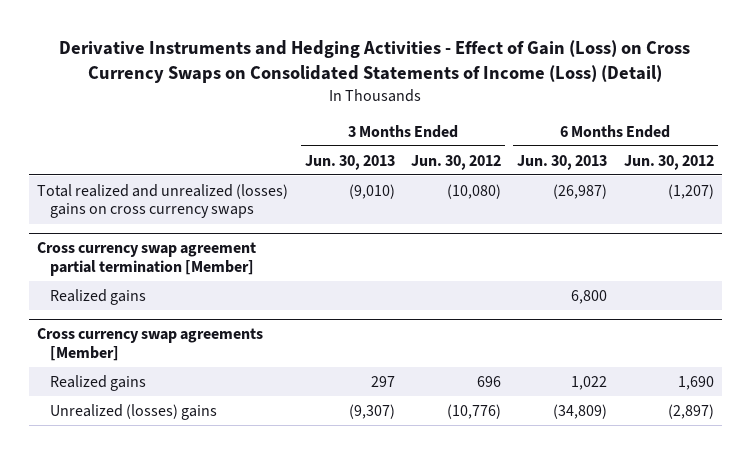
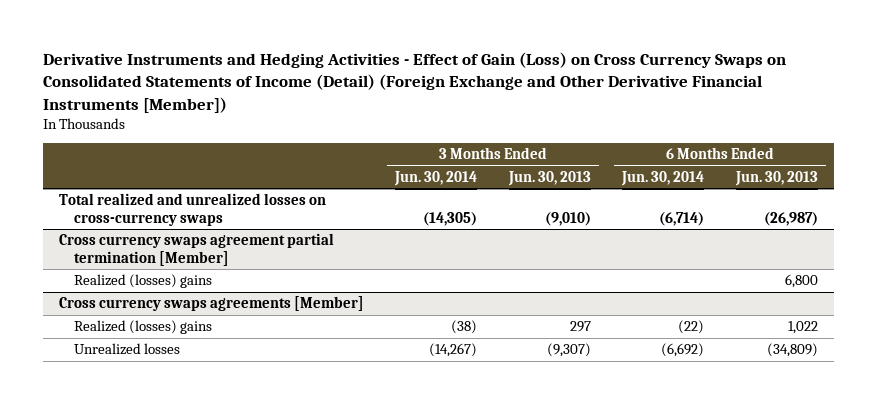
[59,40,691,84] Derivative Instruments and Hedging Activities - Effect of Gain (Loss) on Cross Currency Swaps on Consolidated Statements of Income (Loss) (Detail) -> [42,52,786,113] Derivative Instruments and Hedging Activities - Effect of Gain (Loss) on Cross Currency Swaps on Consolidated Statements of Income (Detail) (Foreign Exchange and Other Derivative Financial Instruments [Member])
[410,154,501,170] Jun. 30, 2012 -> none
[623,154,714,170] Jun. 30, 2012 -> none
none -> [394,170,478,186] Jun. 30, 2014
none -> [621,170,705,186] Jun. 30, 2014
[37,183,289,219] Total realized and unrealized (losses) gains on cross currency swaps -> [58,193,326,226] Total realized and unrealized losses on cross-currency swaps
[37,242,257,276] Cross currency swap agreement partial termination [Member] -> [58,233,334,266] Cross currency swaps agreement partial termination [Member]
[50,288,147,305] Realized gains -> [74,274,213,289] Realized (losses) gains
[37,328,264,361] Cross currency swap agreements [Member] -> [58,296,364,312] Cross currency swaps agreements [Member]
[50,374,147,391] Realized gains -> [74,320,213,335] Realized (losses) gains
[50,403,218,420] Unrealized (losses) gains -> [74,343,181,356] Unrealized losses

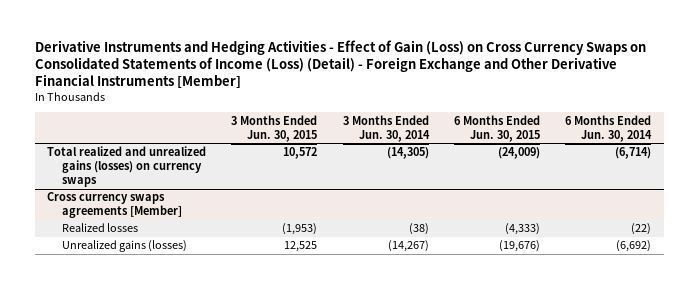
[42,52,786,113] Derivative Instruments and Hedging Activities - Effect of Gain (Loss) on Cross Currency Swaps on Consolidated Statements of Income (Detail) (Foreign Exchange and Other Derivative Financial Instruments [Member]) -> [34,39,646,90] Derivative Instruments and Hedging Activities - Effect of Gain (Loss) on Cross Currency Swaps on Consolidated Statements of Income (Loss) (Detail) - Foreign Exchange and Other Derivative Financial Instruments [Member]
[507,170,591,186] Jun. 30, 2013 -> none
[734,170,818,186] Jun. 30, 2013 -> none
none -> [231,114,318,142] 3 Months Ended Jun. 30, 2015
none -> [453,114,540,142] 6 Months Ended Jun. 30, 2015
[58,233,334,266] Cross currency swaps agreement partial termination [Member] -> none
[74,274,213,289] Realized (losses) gains -> none
[58,193,326,226] Total realized and unrealized losses on cross-currency swaps -> [47,146,207,188] Total realized and unrealized gains (losses) on currency swaps
[74,320,213,335] Realized (losses) gains -> [61,223,138,233] Realized losses
[74,343,181,356] Unrealized losses -> [61,240,187,253] Unrealized gains (losses)

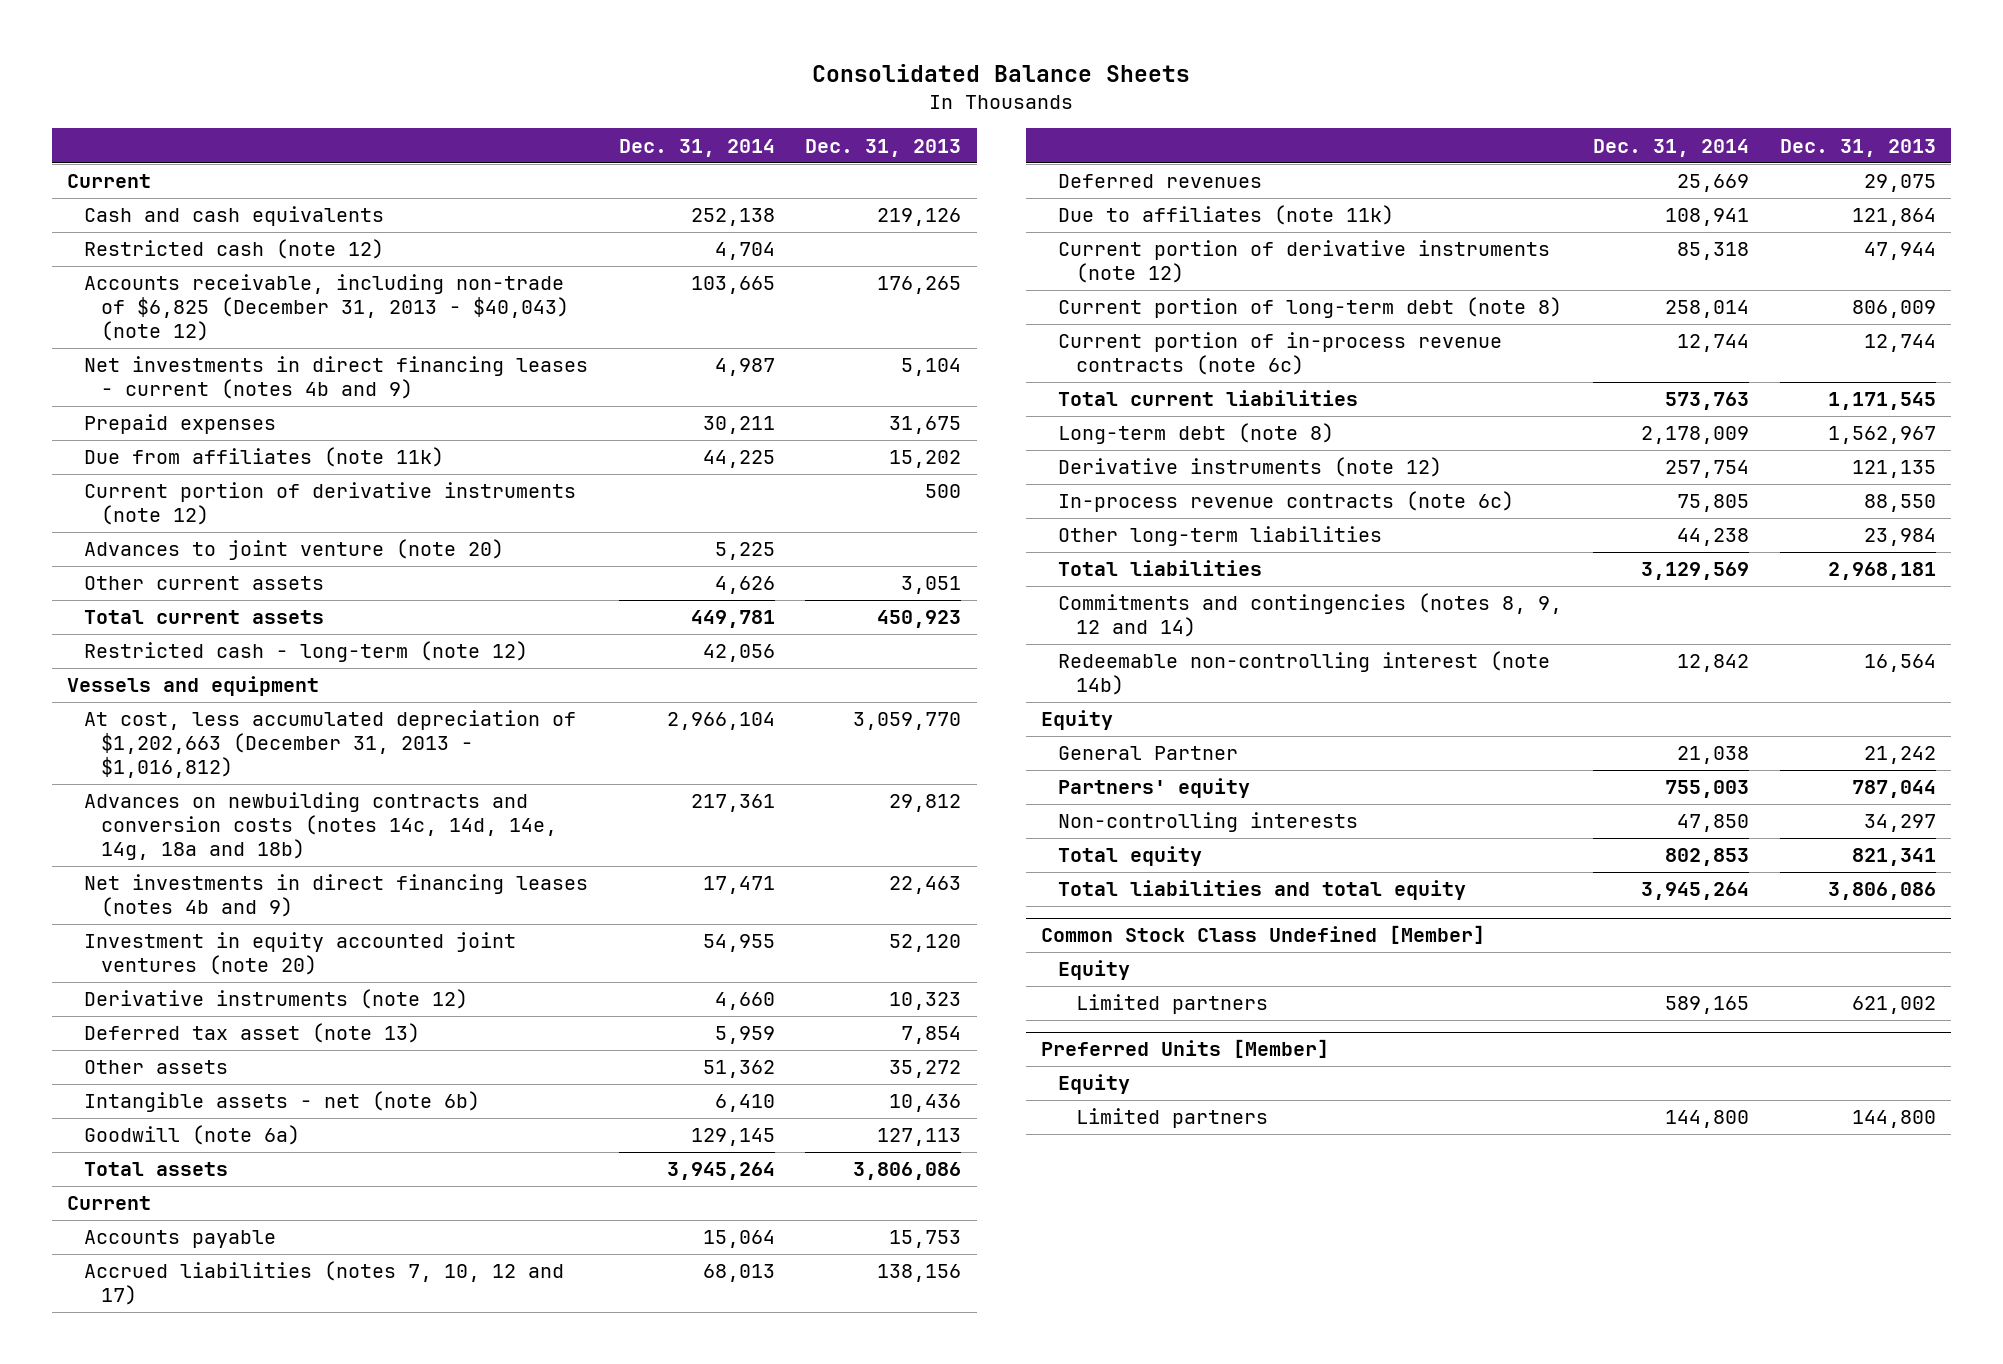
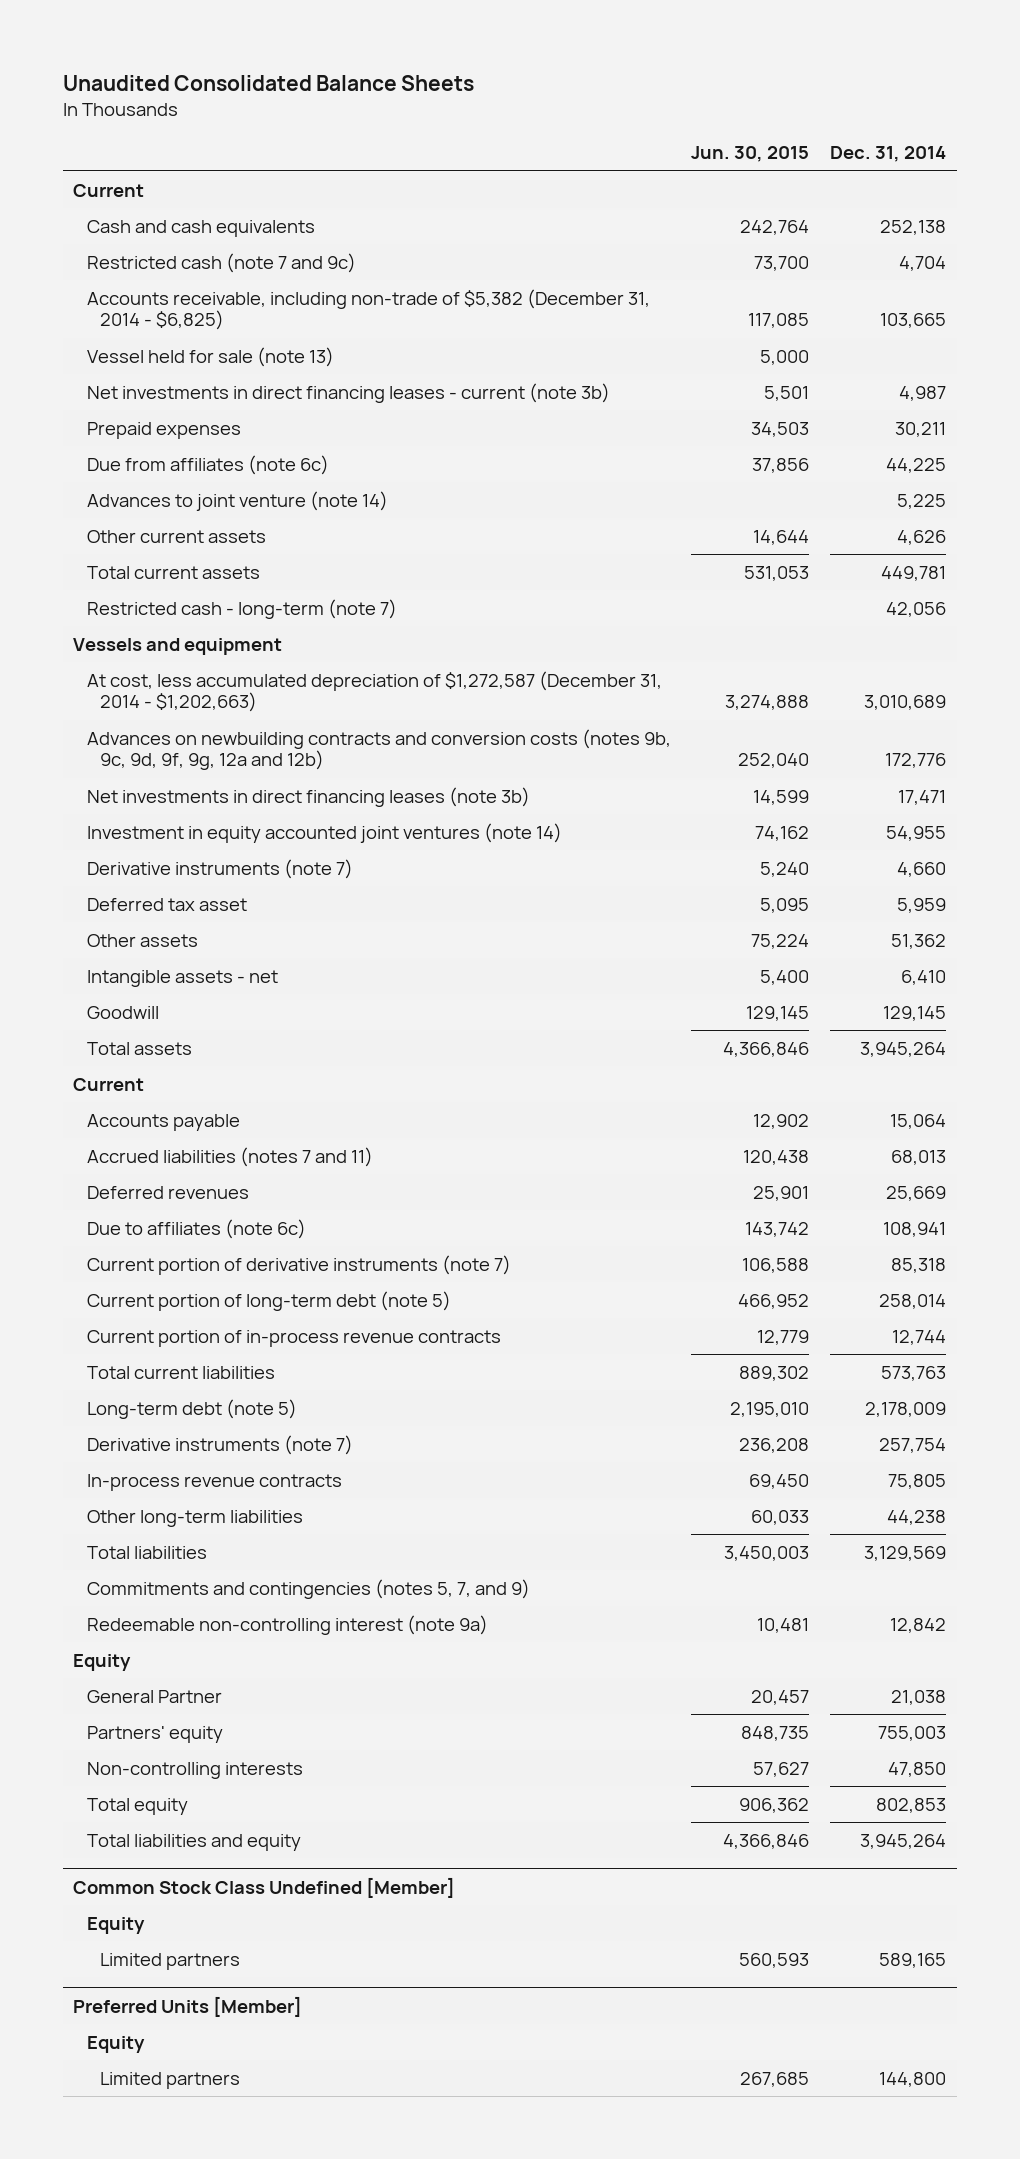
[812,64,1191,83] Consolidated Balance Sheets -> [62,75,474,92] Unaudited Consolidated Balance Sheets
[805,138,962,157] Dec. 31, 2013 -> none
none -> [691,146,810,163] Jun. 30, 2015
[83,239,384,260] Restricted cash (note 12) -> [86,252,356,273] Restricted cash (note 7 and 9c)
[83,274,570,342] Accounts receivable, including non-trade of $6,825 (December 31, 2013 - $40,043) (note 12) -> [86,288,650,331] Accounts receivable, including non-trade of $5,382 (December 31, 2014 - $6,825)
none -> [86,346,334,367] Vessel held for sale (note 13)
[83,356,588,400] Net investments in direct financing leases - current (notes 4b and 9) -> [86,382,610,403] Net investments in direct financing leases - current (note 3b)
[83,482,576,526] Current portion of derivative instruments (note 12) -> none
[83,447,444,468] Due from affiliates (note 11k) -> [86,454,329,475] Due from affiliates (note 6c)
[83,539,504,561] Advances to joint venture (note 20) -> [86,490,388,511] Advances to joint venture (note 14)
[83,641,528,663] Restricted cash - long-term (note 12) -> [86,598,397,619] Restricted cash - long-term (note 7)
[83,710,576,779] At cost, less accumulated depreciation of $1,202,663 (December 31, 2013 - $1,016,812) -> [86,670,662,713] At cost, less accumulated depreciation of $1,272,587 (December 31, 2014 - $1,202,663)
[666,712,775,731] 2,966,104 -> [864,695,947,711] 3,010,689
[83,792,558,861] Advances on newbuilding contracts and conversion costs (notes 14c, 14d, 14e, 14g, 18a and 18b) -> [86,728,671,771] Advances on newbuilding contracts and conversion costs (notes 9b, 9c, 9d, 9f, 9g, 12a and 12b)
[690,794,775,813] 217,361 -> [885,753,947,769] 172,776
[83,874,588,918] Net investments in direct financing leases (notes 4b and 9) -> [86,786,530,807] Net investments in direct financing leases (note 3b)
[83,932,516,976] Investment in equity accounted joint ventures (note 20) -> [86,822,562,843] Investment in equity accounted joint ventures (note 14)
[83,989,468,1010] Derivative instruments (note 12) -> [86,858,353,879] Derivative instruments (note 7)
[83,1023,420,1044] Deferred tax asset (note 13) -> [86,897,247,911] Deferred tax asset
[83,1091,480,1113] Intangible assets - net (note 6b) -> [86,969,278,987] Intangible assets - net
[83,1125,300,1146] Goodwill (note 6a) -> [86,1005,159,1019] Goodwill
[83,1261,564,1306] Accrued liabilities (notes 7, 10, 12 and 17) -> [86,1146,373,1167] Accrued liabilities (notes 7 and 11)
[1058,205,1395,226] Due to affiliates (note 11k) -> [86,1218,306,1239] Due to affiliates (note 6c)
[1058,240,1551,284] Current portion of derivative instruments (note 12) -> [86,1254,511,1275] Current portion of derivative instruments (note 7)
[1058,297,1563,319] Current portion of long-term debt (note 8) -> [86,1290,451,1311] Current portion of long-term debt (note 5)
[1058,332,1503,376] Current portion of in-process revenue contracts (note 6c) -> [86,1329,501,1347] Current portion of in-process revenue contracts
[1058,423,1335,445] Long-term debt (note 8) -> [86,1398,297,1419] Long-term debt (note 5)
[1058,457,1443,478] Derivative instruments (note 12) -> [86,1434,353,1455] Derivative instruments (note 7)
[1058,491,1515,513] In-process revenue contracts (note 6c) -> [86,1473,342,1491] In-process revenue contracts
[1058,593,1563,638] Commitments and contingencies (notes 8, 9, 12 and 14) -> [86,1578,530,1599] Commitments and contingencies (notes 5, 7, and 9)
[1058,651,1551,696] Redeemable non-controlling interest (note 14b) -> [86,1614,488,1635] Redeemable non-controlling interest (note 9a)
[1058,880,1467,901] Total liabilities and total equity -> [86,1833,301,1851] Total liabilities and equity

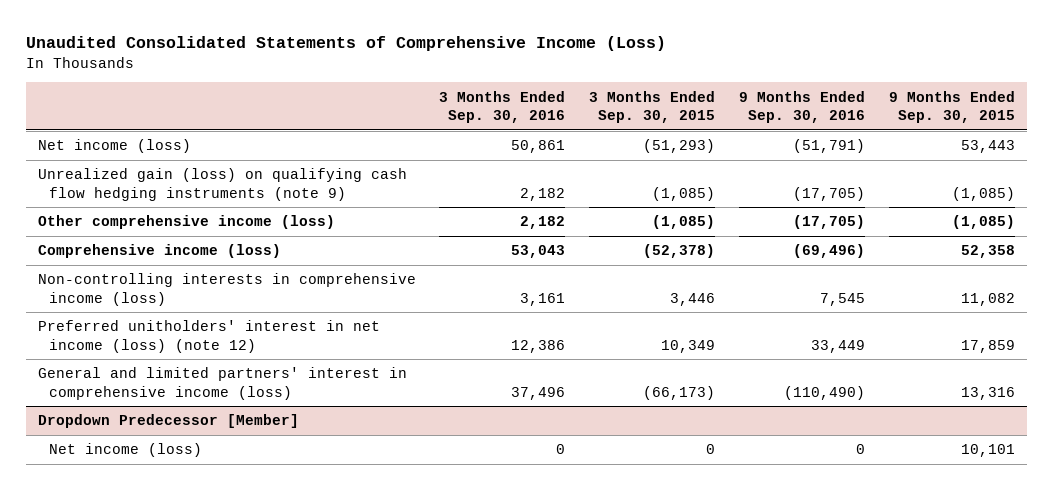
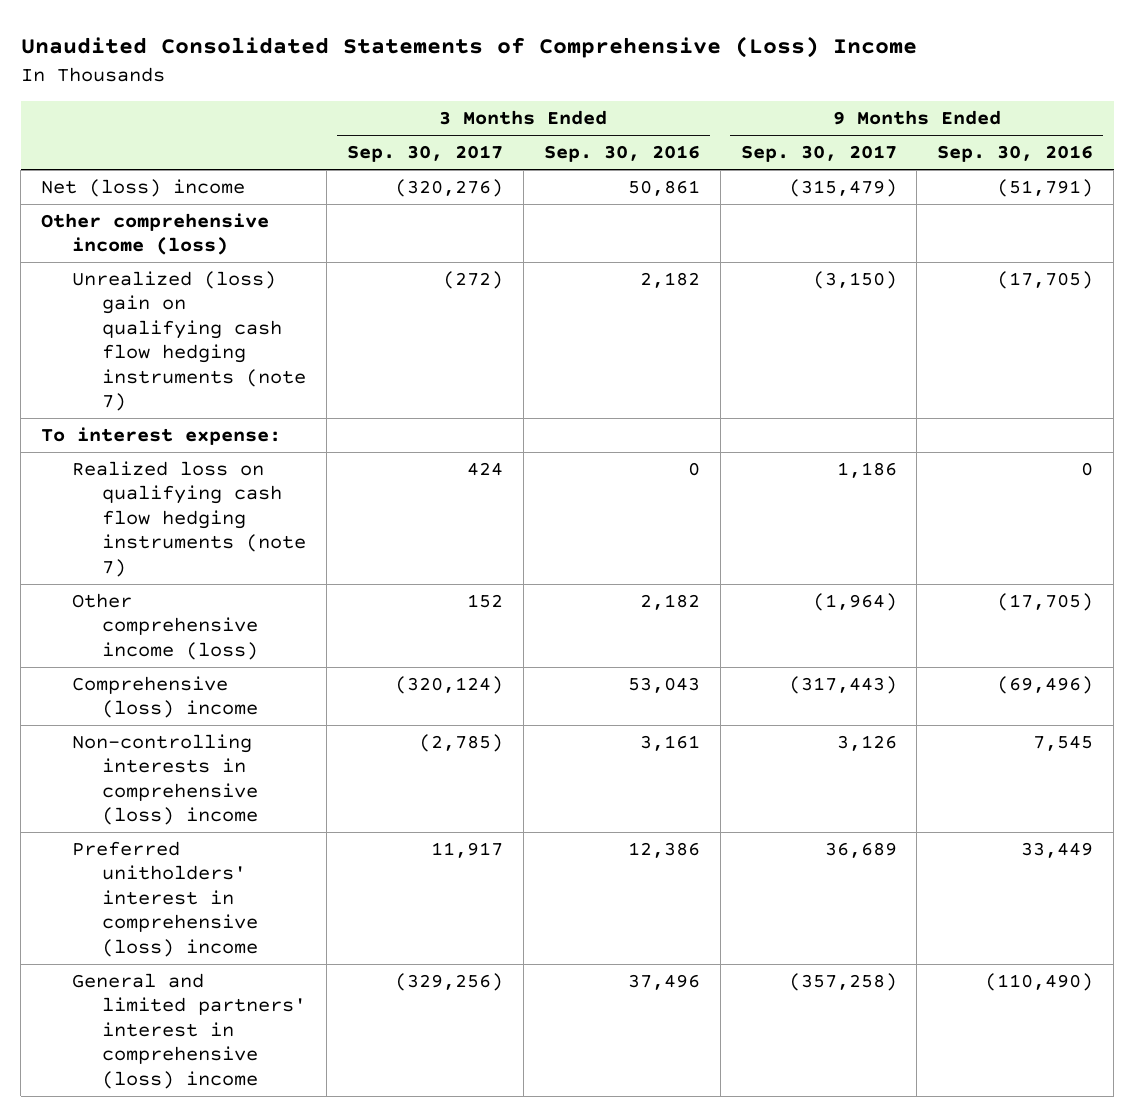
[25,36,666,52] Unaudited Consolidated Statements of Comprehensive Income (Loss) -> [20,35,917,58] Unaudited Consolidated Statements of Comprehensive (Loss) Income
[589,90,716,123] 3 Months Ended Sep. 30, 2015 -> none
[888,90,1015,123] 9 Months Ended Sep. 30, 2015 -> none
none -> [347,145,504,163] Sep. 30, 2017
none -> [740,145,897,163] Sep. 30, 2017
[37,139,191,154] Net income (loss) -> [41,179,246,198] Net (loss) income
none -> [41,213,270,256] Other comprehensive income (loss)
[37,168,407,201] Unrealized gain (loss) on qualifying cash flow hedging instruments (note 9) -> [71,271,307,412] Unrealized (loss) gain on qualifying cash flow hedging instruments (note 7)
none -> [41,427,282,446] To interest expense:
none -> [71,461,307,577] Realized loss on qualifying cash flow hedging instruments (note 7)
[37,414,299,429] Dropdown Predecessor [Member] -> none
[48,443,202,458] Net income (loss) -> none
[37,244,281,259] Comprehensive income (loss) -> [71,676,259,719] Comprehensive (loss) income
[37,273,416,306] Non-controlling interests in comprehensive income (loss) -> [71,734,259,826] Non-controlling interests in comprehensive (loss) income
[37,320,380,353] Preferred unitholders' interest in net income (loss) (note 12) -> [71,841,259,957] Preferred unitholders' interest in comprehensive (loss) income
[37,367,407,400] General and limited partners' interest in comprehensive income (loss) -> [71,973,307,1089] General and limited partners' interest in comprehensive (loss) income

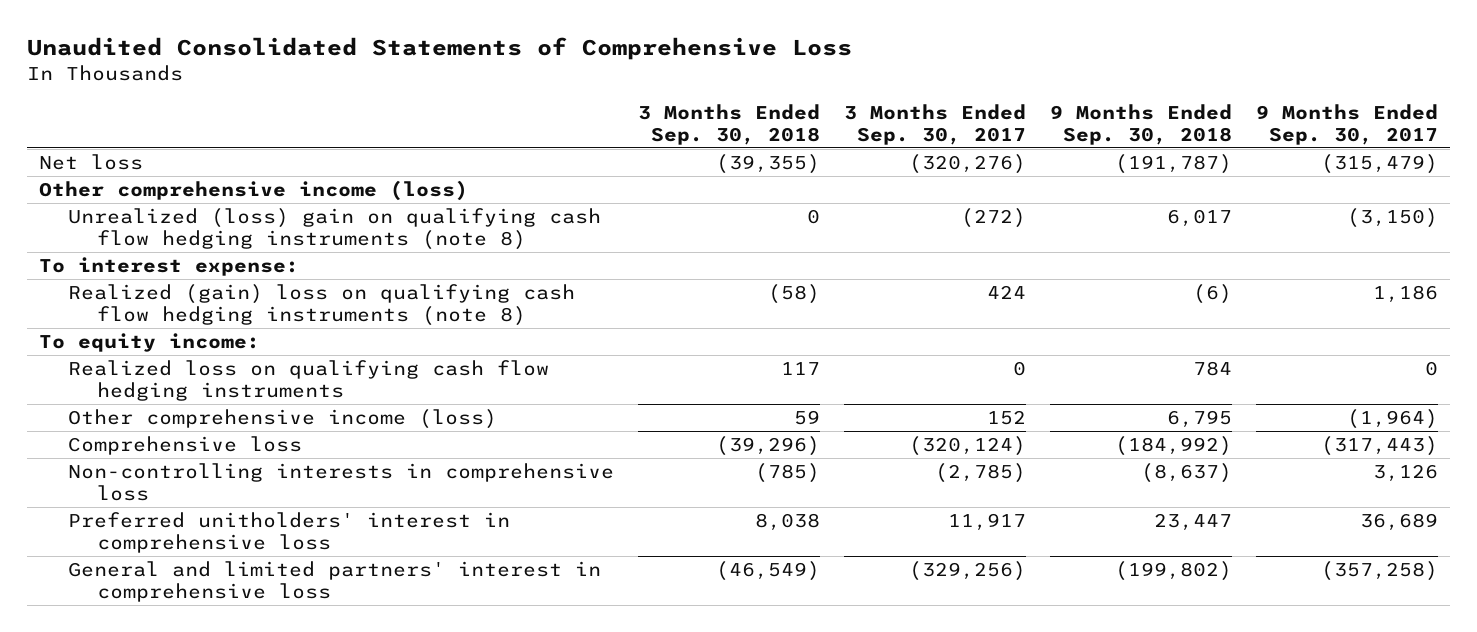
[20,35,917,58] Unaudited Consolidated Statements of Comprehensive (Loss) Income -> [26,37,852,61] Unaudited Consolidated Statements of Comprehensive Loss
[543,145,700,163] Sep. 30, 2016 -> none
[937,145,1094,163] Sep. 30, 2016 -> none
none -> [637,103,820,145] 3 Months Ended Sep. 30, 2018
none -> [1050,103,1233,145] 9 Months Ended Sep. 30, 2018
[41,179,246,198] Net (loss) income -> [38,153,143,170] Net loss
[71,271,307,412] Unrealized (loss) gain on qualifying cash flow hedging instruments (note 7) -> [67,207,601,250] Unrealized (loss) gain on qualifying cash flow hedging instruments (note 8)
[71,461,307,577] Realized loss on qualifying cash flow hedging instruments (note 7) -> [67,283,575,326] Realized (gain) loss on qualifying cash flow hedging instruments (note 8)
none -> [38,332,260,352] To equity income:
none -> [67,359,549,401] Realized loss on qualifying cash flow hedging instruments
[71,676,259,719] Comprehensive (loss) income -> [67,435,302,455] Comprehensive loss
[71,734,259,826] Non-controlling interests in comprehensive (loss) income -> [67,462,614,501] Non-controlling interests in comprehensive loss
[71,841,259,957] Preferred unitholders' interest in comprehensive (loss) income -> [67,511,510,553] Preferred unitholders' interest in comprehensive loss
[71,973,307,1089] General and limited partners' interest in comprehensive (loss) income -> [67,560,601,602] General and limited partners' interest in comprehensive loss

